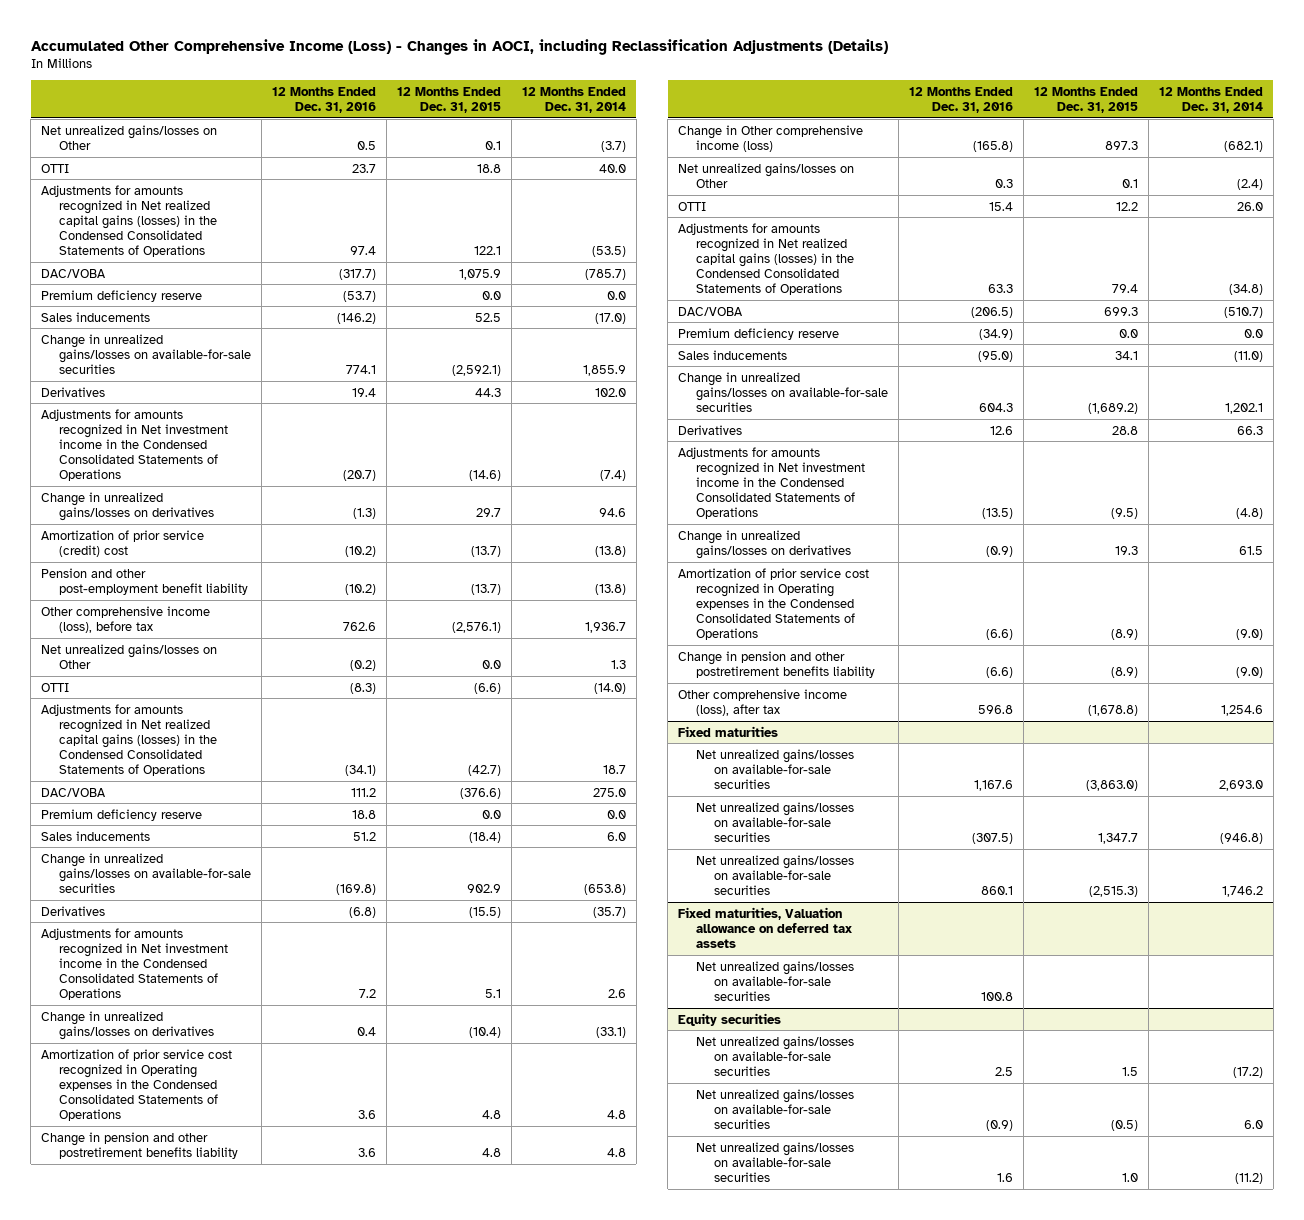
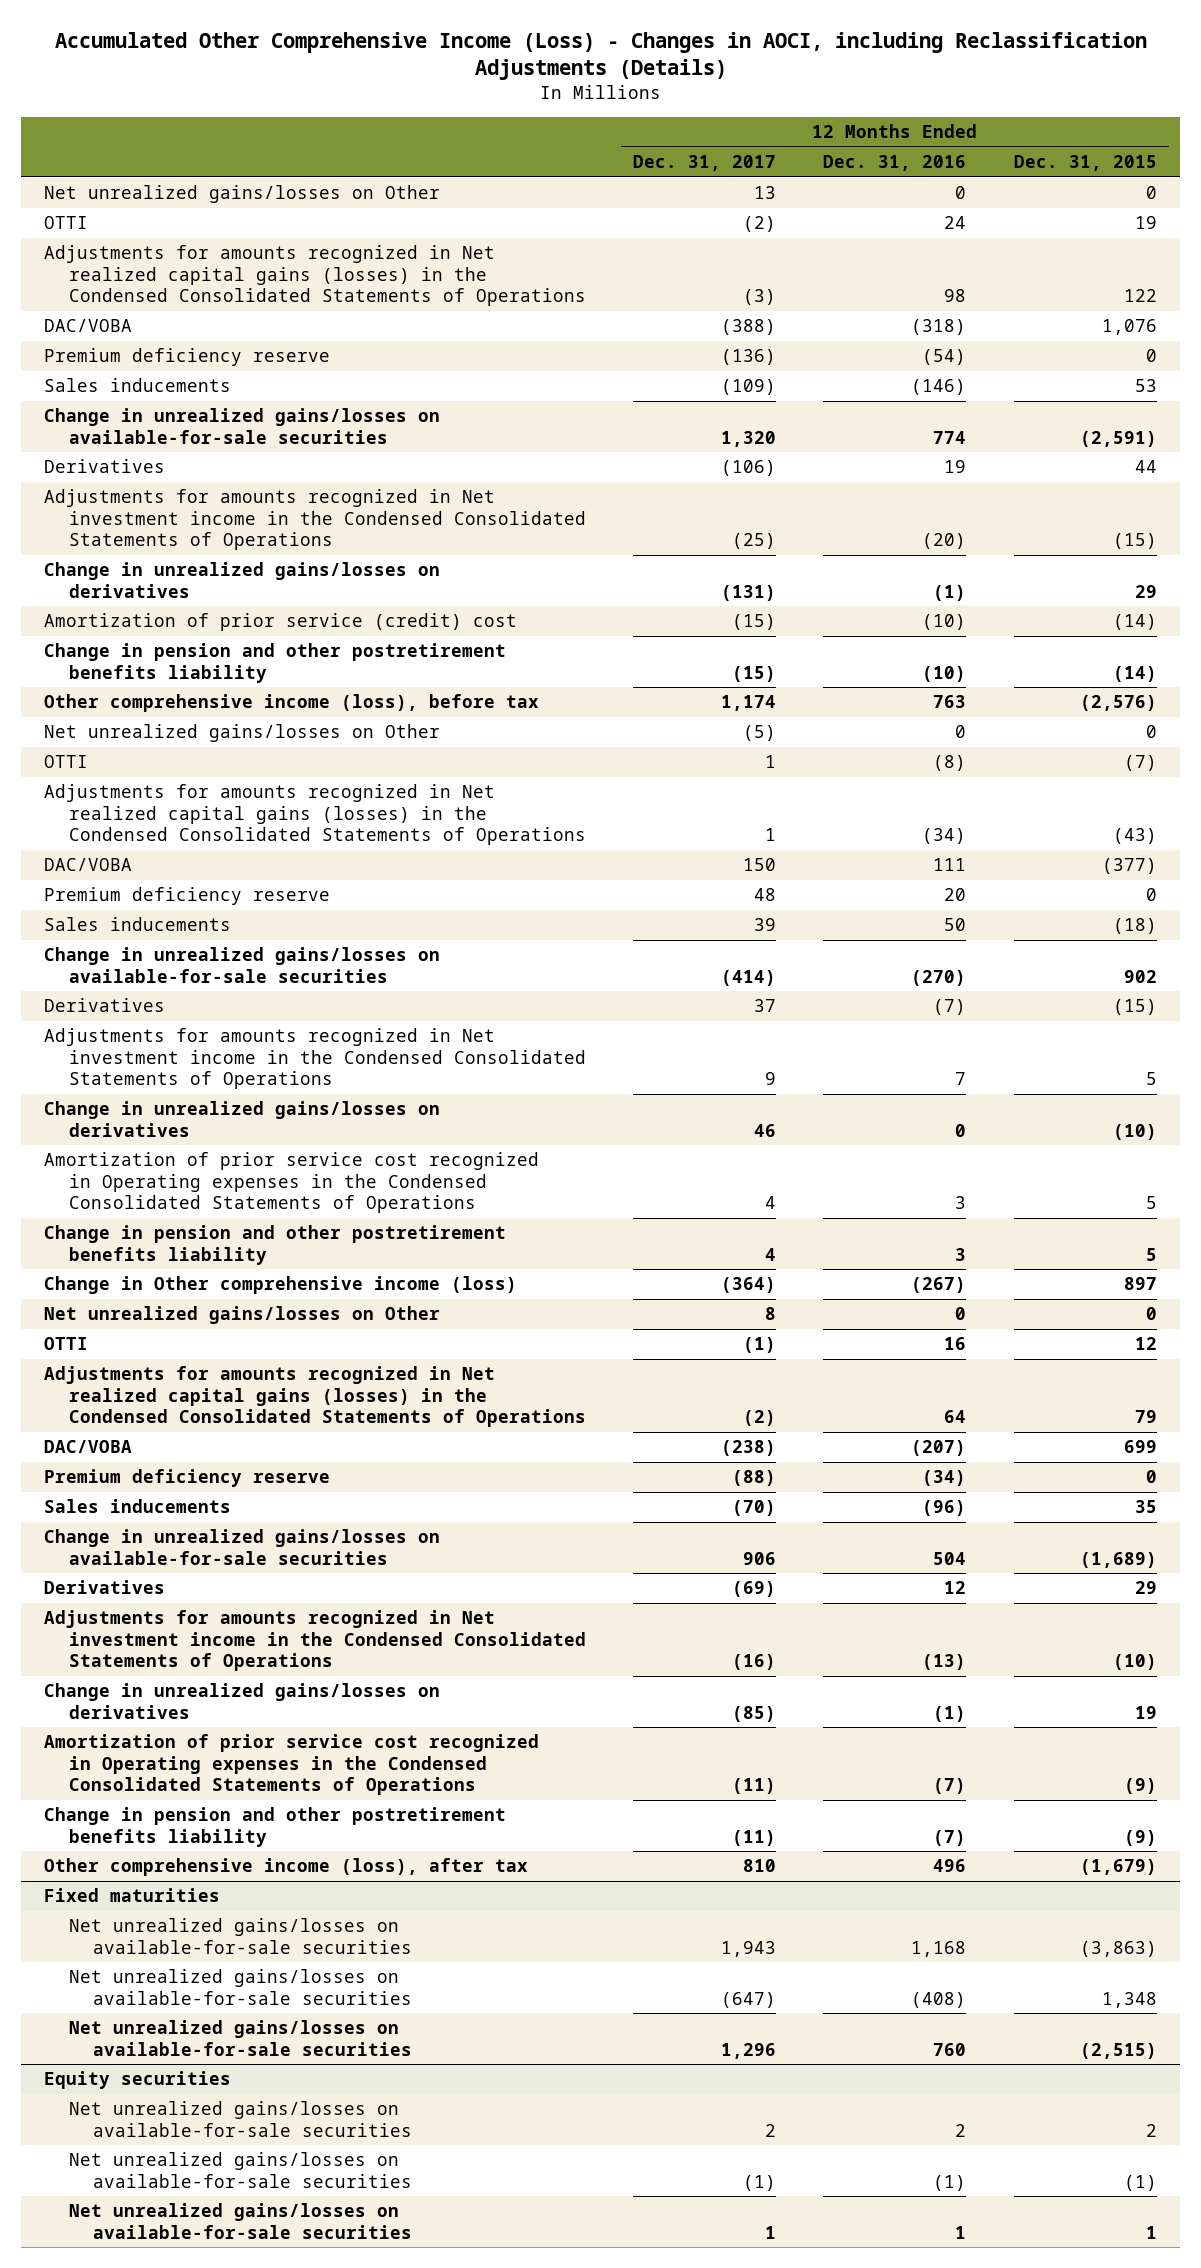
[521,86,626,114] 12 Months Ended Dec. 31, 2014 -> none
none -> [633,154,777,171] Dec. 31, 2017
[357,140,377,150] 0.5 -> [955,186,967,200] 0
[484,140,501,150] 0.1 -> [1145,186,1157,200] 0
[352,163,377,173] 23.7 -> [944,216,967,230] 24
[476,163,501,173] 18.8 -> [1134,216,1157,230] 19
[350,245,377,255] 97.4 -> [944,289,967,303] 98
[473,245,501,255] 122.1 -> [1123,289,1157,303] 122
[339,268,377,280] (317.7) -> [911,319,967,336] (318)
[458,268,501,280] 1,075.9 -> [1101,319,1157,336] 1,076
[343,290,377,302] (53.7) -> [922,349,967,366] (54)
[481,290,501,300] 0.0 -> [1145,349,1157,363] 0
[337,312,377,324] (146.2) -> [911,379,967,396] (146)
[474,312,501,322] 52.5 -> [1134,379,1157,393] 53
[346,364,377,374] 774.1 -> [933,430,967,444] 774
[451,364,501,376] (2,592.1) -> [1079,430,1157,447] (2,591)
[352,387,377,397] 19.4 -> [944,460,967,474] 19
[474,387,501,397] 44.3 -> [1134,460,1157,474] 44
[343,469,377,481] (20.7) -> [922,533,967,550] (20)
[468,469,501,481] (14.6) -> [1112,533,1157,550] (15)
[353,507,377,519] (1.3) -> [933,584,967,601] (1)
[475,507,501,517] 29.7 -> [1134,584,1157,598] 29
[345,545,377,557] (10.2) -> [922,614,967,631] (10)
[470,545,501,557] (13.7) -> [1112,614,1157,631] (14)
[41,567,249,595] Pension and other post-employment benefit liability -> [44,643,507,683] Change in pension and other postretirement benefits liability
[345,583,377,595] (10.2) -> [922,665,967,682] (10)
[470,583,501,595] (13.7) -> [1112,665,1157,682] (14)
[343,621,377,631] 762.6 -> [933,695,967,709] 763
[451,621,501,633] (2,576.1) -> [1079,695,1157,712] (2,576)
[350,659,377,671] (0.2) -> [955,725,967,739] 0
[481,659,501,669] 0.0 -> [1145,725,1157,739] 0
[350,682,377,694] (8.3) -> [933,755,967,772] (8)
[473,682,501,694] (6.6) -> [1123,755,1157,772] (7)
[345,764,377,776] (34.1) -> [922,828,967,845] (34)
[467,764,501,776] (42.7) -> [1112,828,1157,845] (43)
[351,787,377,797] 111.2 -> [933,858,967,872] 111
[459,787,501,799] (376.6) -> [1101,858,1157,875] (377)
[352,809,377,819] 18.8 -> [944,888,967,902] 20
[481,809,501,819] 0.0 -> [1145,888,1157,902] 0
[353,831,377,841] 51.2 -> [944,918,967,932] 50
[468,831,501,843] (18.4) -> [1112,918,1157,935] (18)
[336,883,377,895] (169.8) -> [911,969,967,986] (270)
[466,883,501,893] 902.9 -> [1123,969,1157,983] 902
[349,906,377,918] (6.8) -> [933,999,967,1016] (7)
[468,906,501,918] (15.5) -> [1112,999,1157,1016] (15)
[359,988,377,998] 7.2 -> [955,1072,967,1086] 7
[484,988,501,998] 5.1 -> [1145,1072,1157,1086] 5
[357,1026,377,1036] 0.4 -> [955,1123,967,1137] 0
[468,1026,501,1038] (10.4) -> [1112,1123,1157,1140] (10)
[358,1109,377,1119] 3.6 -> [955,1196,967,1210] 3
[481,1109,501,1119] 4.8 -> [1145,1196,1157,1210] 5
[358,1147,377,1157] 3.6 -> [955,1247,967,1261] 3
[481,1147,501,1157] 4.8 -> [1145,1247,1157,1261] 5
[973,140,1014,152] (165.8) -> [911,1277,967,1294] (267)
[1104,140,1138,150] 897.3 -> [1123,1277,1157,1291] 897
[995,178,1014,188] 0.3 -> [955,1307,967,1321] 0
[1121,178,1138,188] 0.1 -> [1145,1307,1157,1321] 0
[989,201,1014,211] 15.4 -> [944,1337,967,1351] 16
[1115,201,1138,211] 12.2 -> [1134,1337,1157,1351] 12
[988,283,1014,293] 63.3 -> [944,1410,967,1424] 64
[1111,283,1138,293] 79.4 -> [1134,1410,1157,1424] 79
[971,306,1014,318] (206.5) -> [911,1440,967,1457] (207)
[1103,306,1138,316] 699.3 -> [1123,1440,1157,1454] 699
[979,328,1014,340] (34.9) -> [922,1470,967,1487] (34)
[1118,328,1138,338] 0.0 -> [1145,1470,1157,1484] 0
[978,350,1014,362] (95.0) -> [922,1500,967,1517] (96)
[1114,350,1138,360] 34.1 -> [1134,1500,1157,1514] 35
[979,402,1014,412] 604.3 -> [933,1551,967,1565] 504
[1087,402,1138,414] (1,689.2) -> [1079,1551,1157,1568] (1,689)
[990,425,1014,435] 12.6 -> [944,1581,967,1595] 12
[1111,425,1138,435] 28.8 -> [1134,1581,1157,1595] 29
[982,507,1014,519] (13.5) -> [922,1654,967,1671] (13)
[1110,507,1138,519] (9.5) -> [1112,1654,1157,1671] (10)
[986,545,1014,557] (0.9) -> [933,1705,967,1722] (1)
[1114,545,1138,555] 19.3 -> [1134,1705,1157,1719] 19
[986,628,1014,640] (6.6) -> [933,1778,967,1795] (7)
[1110,628,1138,640] (8.9) -> [1123,1778,1157,1795] (9)
[986,666,1014,678] (6.6) -> [933,1829,967,1846] (7)
[1110,666,1138,678] (8.9) -> [1123,1829,1157,1846] (9)
[978,704,1014,714] 596.8 -> [933,1859,967,1873] 496
[1087,704,1138,716] (1,678.8) -> [1079,1859,1157,1876] (1,679)
[678,906,853,948] Fixed maturities, Valuation allowance on deferred tax assets -> none
[696,960,855,1001] Net unrealized gains/losses on available-for-sale securities -> none
[974,779,1014,791] 1,167.6 -> [911,1940,967,1957] 1,168
[1085,779,1138,791] (3,863.0) -> [1079,1940,1157,1957] (3,863)
[972,832,1014,844] (307.5) -> [911,1991,967,2008] (408)
[1097,832,1138,844] 1,347.7 -> [1101,1991,1157,2008] 1,348
[981,885,1014,895] 860.1 -> [933,2042,967,2056] 760
[1088,885,1138,897] (2,515.3) -> [1079,2042,1157,2059] (2,515)
[995,1066,1014,1076] 2.5 -> [955,2123,967,2137] 2
[1121,1066,1138,1076] 1.5 -> [1145,2123,1157,2137] 2
[986,1119,1014,1131] (0.9) -> [933,2174,967,2191] (1)
[1110,1119,1138,1131] (0.5) -> [1123,2174,1157,2191] (1)
[997,1172,1014,1182] 1.6 -> [955,2225,967,2239] 1
[1121,1172,1138,1182] 1.0 -> [1145,2225,1157,2239] 1

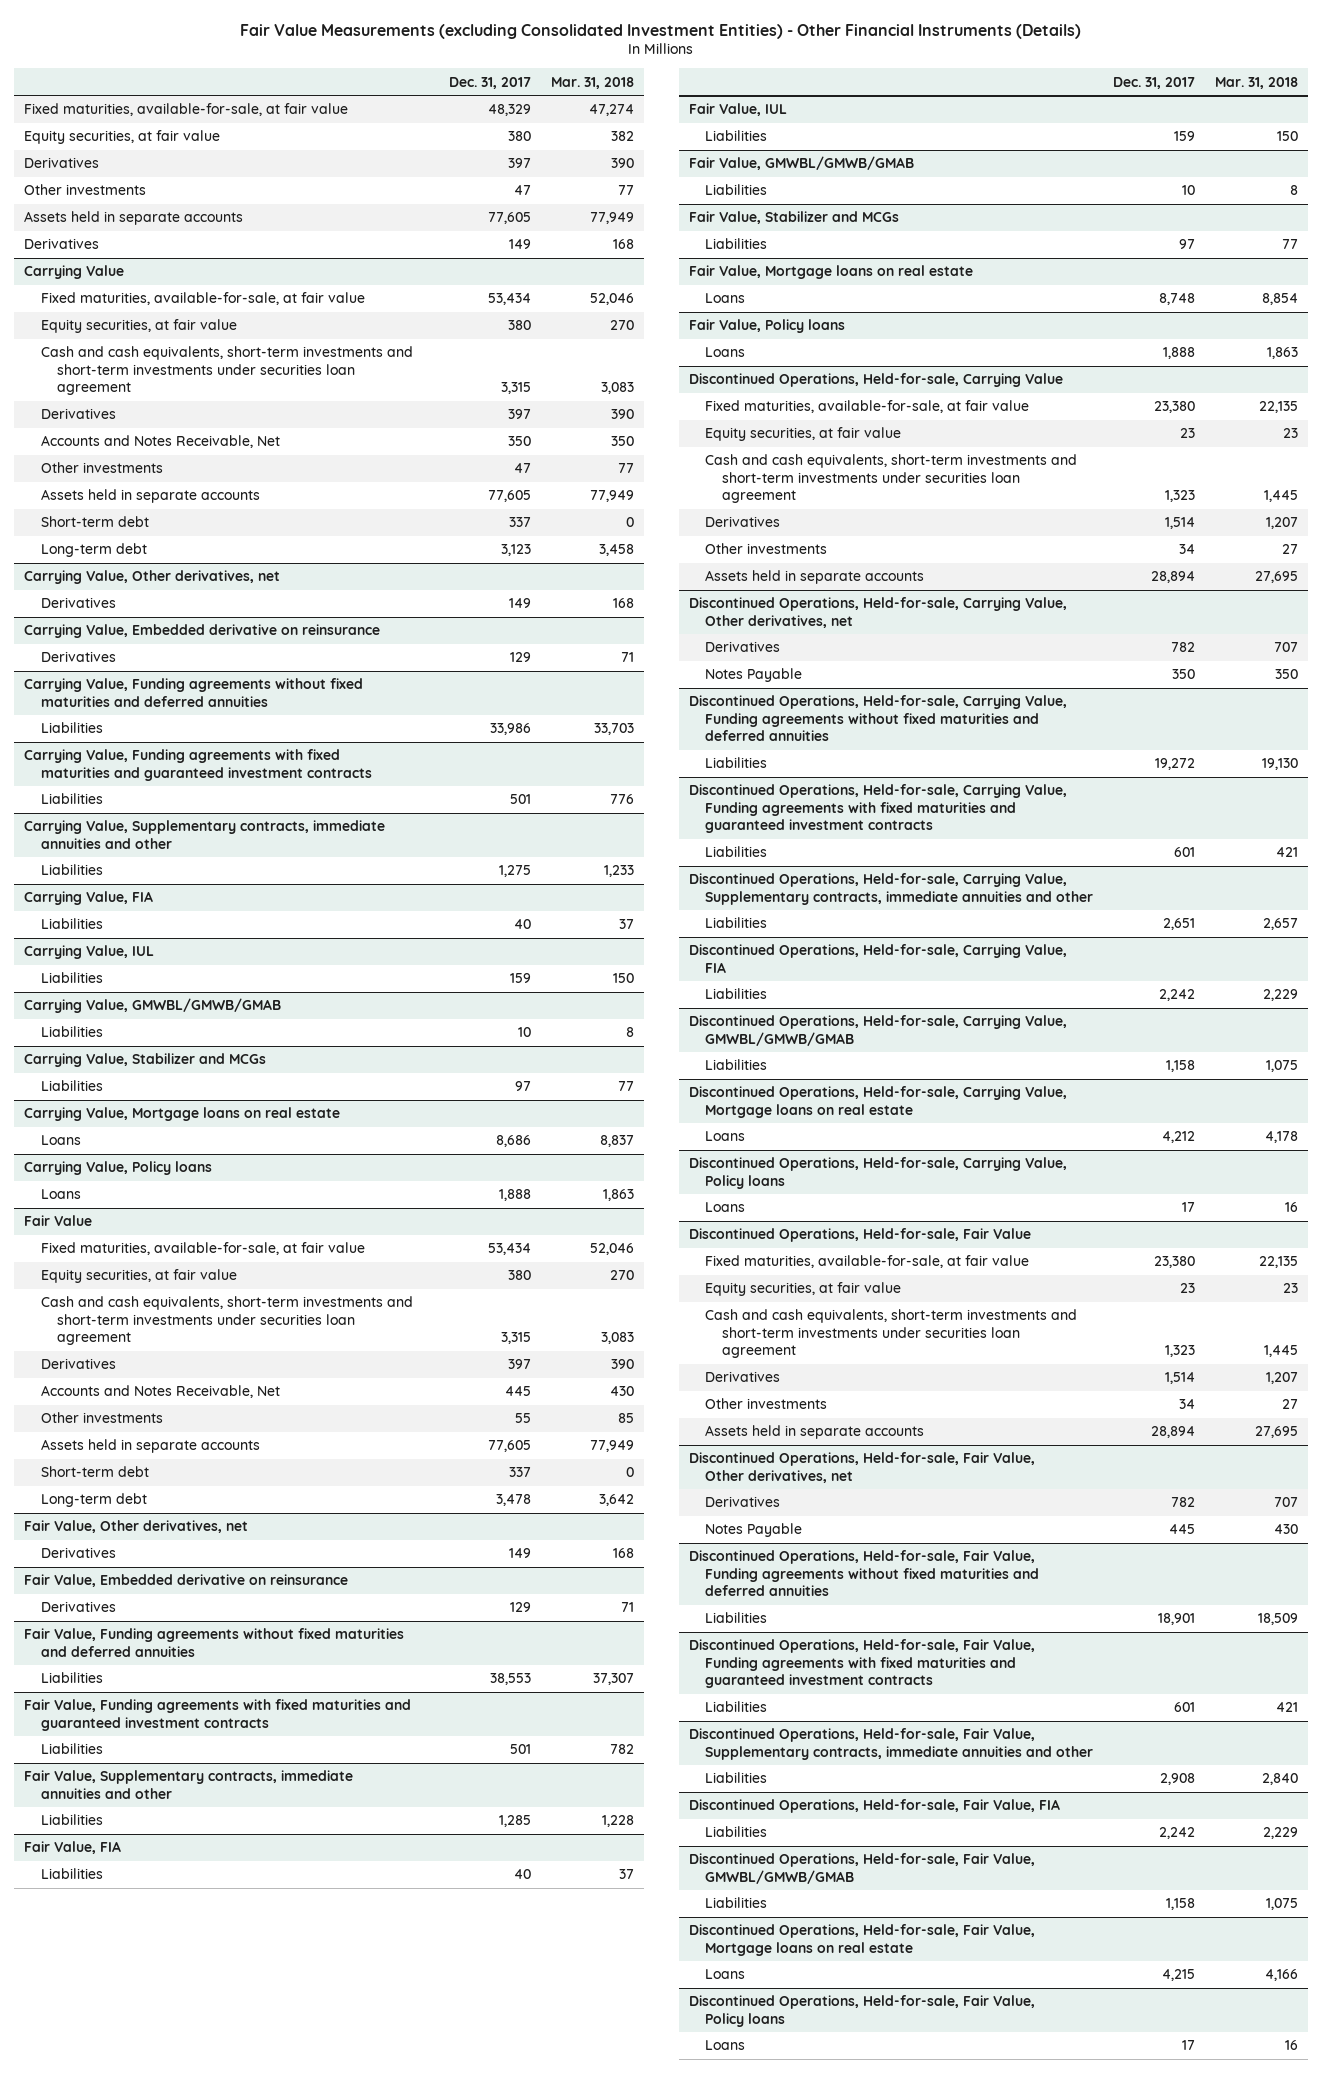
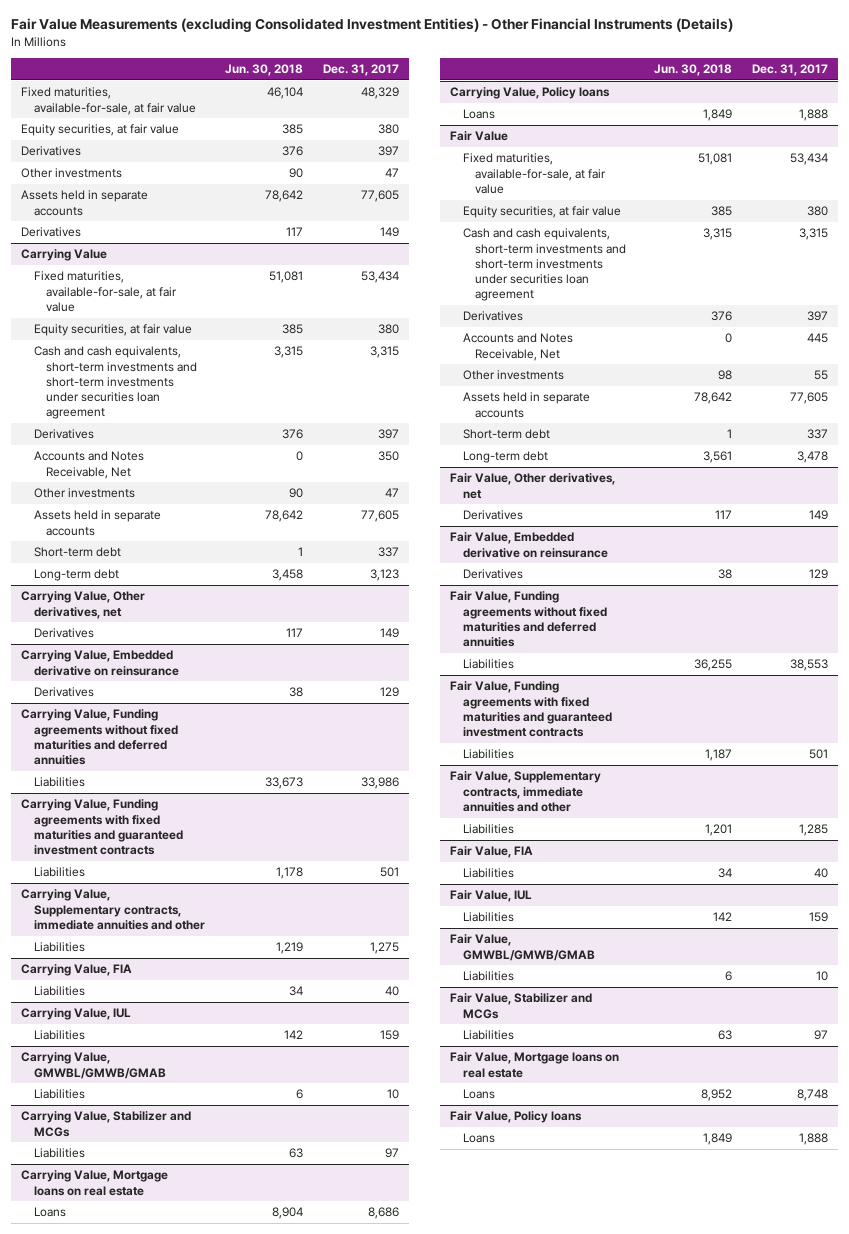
[550,76,634,89] Mar. 31, 2018 -> none
none -> [224,64,303,77] Jun. 30, 2018
[688,373,1063,388] Discontinued Operations, Held-for-sale, Carrying Value -> none
[705,400,1030,414] Fixed maturities, available-for-sale, at fair value -> none
[705,427,902,442] Equity securities, at fair value -> none
[705,454,1078,504] Cash and cash equivalents, short-term investments and short-term investments under securities loan agreement -> none
[705,516,781,528] Derivatives -> none
[705,543,828,555] Other investments -> none
[705,570,925,585] Assets held in separate accounts -> none
[688,597,1067,628] Discontinued Operations, Held-for-sale, Carrying Value, Other derivatives, net -> none
[705,641,781,653] Derivatives -> none
[705,668,803,683] Notes Payable -> none
[688,695,1067,742] Discontinued Operations, Held-for-sale, Carrying Value, Funding agreements without fixed maturities and deferred annuities -> none
[705,757,768,769] Liabilities -> none
[688,784,1067,834] Discontinued Operations, Held-for-sale, Carrying Value, Funding agreements with fixed maturities and guaranteed investment contracts -> none
[705,846,768,858] Liabilities -> none
[688,873,1094,905] Discontinued Operations, Held-for-sale, Carrying Value, Supplementary contracts, immediate annuities and other -> none
[705,917,768,929] Liabilities -> none
[688,944,1067,973] Discontinued Operations, Held-for-sale, Carrying Value, FIA -> none
[705,988,768,1000] Liabilities -> none
[688,1015,1067,1046] Discontinued Operations, Held-for-sale, Carrying Value, GMWBL/GMWB/GMAB -> none
[705,1059,768,1071] Liabilities -> none
[688,1086,1067,1118] Discontinued Operations, Held-for-sale, Carrying Value, Mortgage loans on real estate -> none
[705,1131,746,1142] Loans -> none
[688,1157,1067,1189] Discontinued Operations, Held-for-sale, Carrying Value, Policy loans -> none
[705,1202,746,1213] Loans -> none
[688,1228,1031,1243] Discontinued Operations, Held-for-sale, Fair Value -> none
[705,1255,1030,1269] Fixed maturities, available-for-sale, at fair value -> none
[705,1282,902,1297] Equity securities, at fair value -> none
[705,1309,1078,1359] Cash and cash equivalents, short-term investments and short-term investments under securities loan agreement -> none
[705,1371,781,1383] Derivatives -> none
[705,1398,828,1410] Other investments -> none
[705,1425,925,1440] Assets held in separate accounts -> none
[688,1452,1035,1483] Discontinued Operations, Held-for-sale, Fair Value, Other derivatives, net -> none
[705,1496,781,1508] Derivatives -> none
[705,1523,803,1538] Notes Payable -> none
[688,1550,1040,1597] Discontinued Operations, Held-for-sale, Fair Value, Funding agreements without fixed maturities and deferred annuities -> none
[705,1612,768,1624] Liabilities -> none
[688,1639,1035,1689] Discontinued Operations, Held-for-sale, Fair Value, Funding agreements with fixed maturities and guaranteed investment contracts -> none
[705,1701,768,1713] Liabilities -> none
[688,1728,1094,1760] Discontinued Operations, Held-for-sale, Fair Value, Supplementary contracts, immediate annuities and other -> none
[705,1772,768,1784] Liabilities -> none
[688,1799,1060,1814] Discontinued Operations, Held-for-sale, Fair Value, FIA -> none
[705,1826,768,1838] Liabilities -> none
[688,1853,1035,1884] Discontinued Operations, Held-for-sale, Fair Value, GMWBL/GMWB/GMAB -> none
[705,1897,768,1909] Liabilities -> none
[688,1924,1035,1956] Discontinued Operations, Held-for-sale, Fair Value, Mortgage loans on real estate -> none
[705,1969,746,1980] Loans -> none
[688,1995,1035,2027] Discontinued Operations, Held-for-sale, Fair Value, Policy loans -> none
[705,2040,746,2051] Loans -> none

